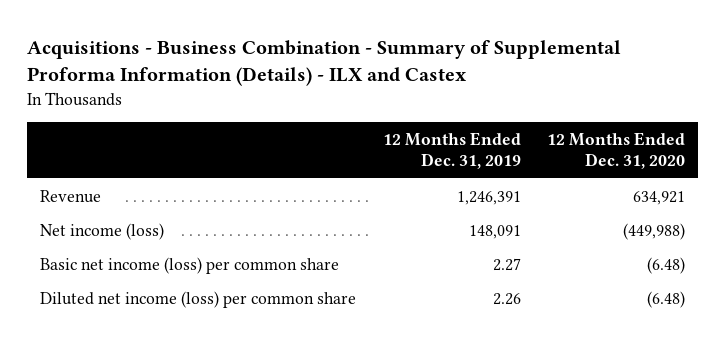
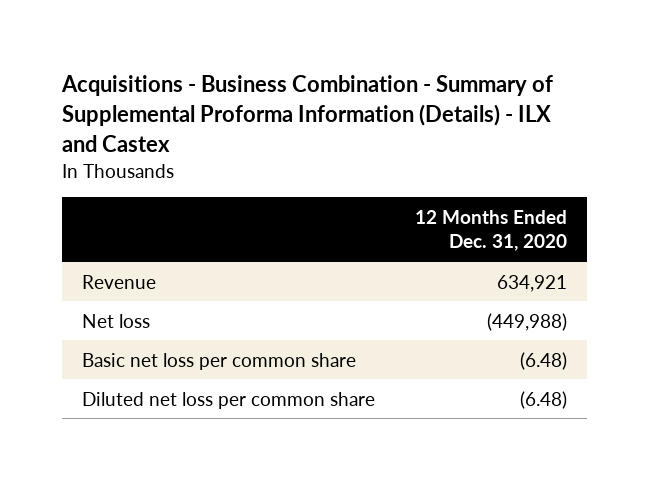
[382,132,521,170] 12 Months Ended Dec. 31, 2019 -> none
[39,222,164,240] Net income (loss) -> [82,313,151,328] Net loss
[39,256,339,274] Basic net income (loss) per common share -> [82,352,357,370] Basic net loss per common share
[39,290,356,308] Diluted net income (loss) per common share -> [82,391,376,409] Diluted net loss per common share

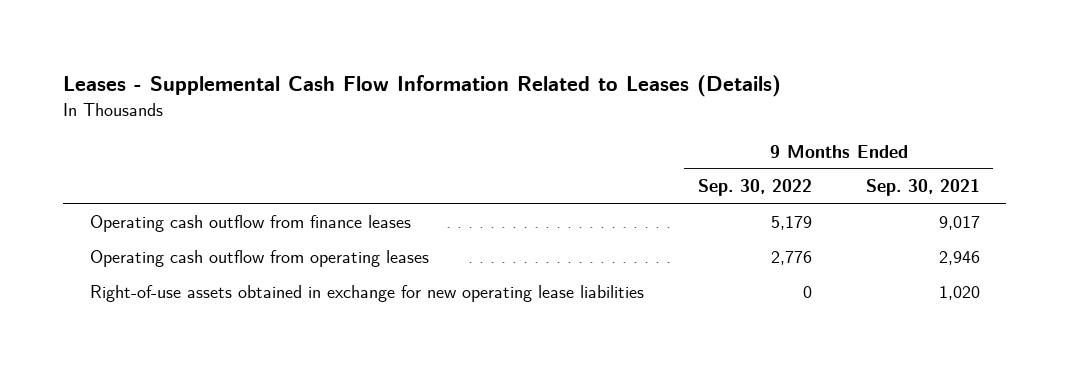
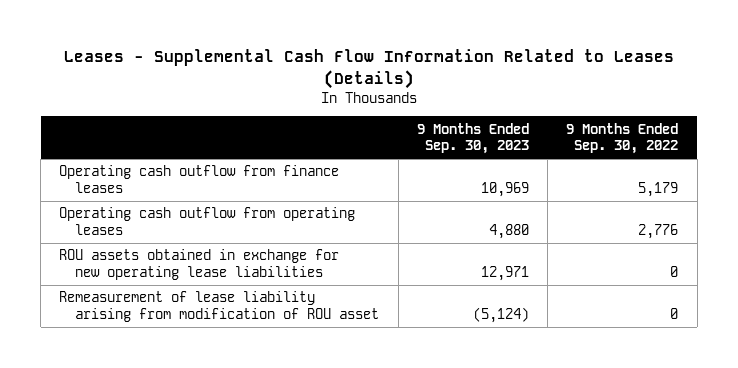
[865,179,980,197] Sep. 30, 2021 -> none
none -> [416,122,529,155] 9 Months Ended Sep. 30, 2023
[90,284,645,302] Right-of-use assets obtained in exchange for new operating lease liabilities -> [59,249,340,280] ROU assets obtained in exchange for new operating lease liabilities
none -> [59,291,380,322] Remeasurement of lease liability arising from modification of ROU asset

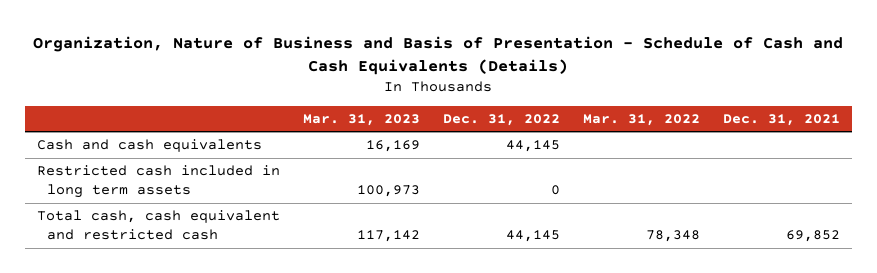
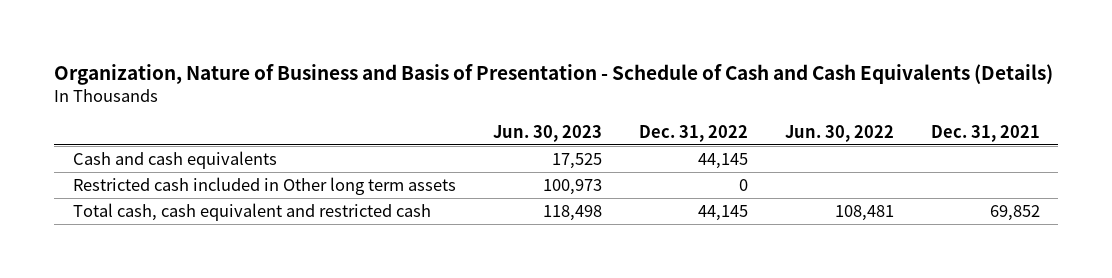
[302,113,420,126] Mar. 31, 2023 -> none
[582,113,700,126] Mar. 31, 2022 -> none
none -> [492,124,602,142] Jun. 30, 2023
none -> [784,124,894,142] Jun. 30, 2022
[36,165,280,199] Restricted cash included in long term assets -> [72,176,456,195] Restricted cash included in Other long term assets

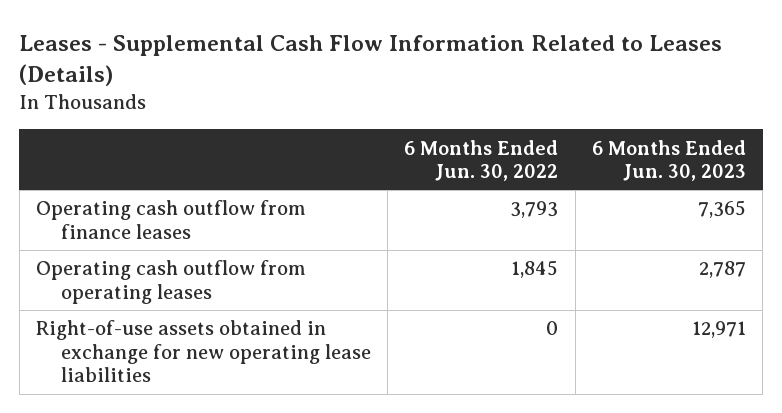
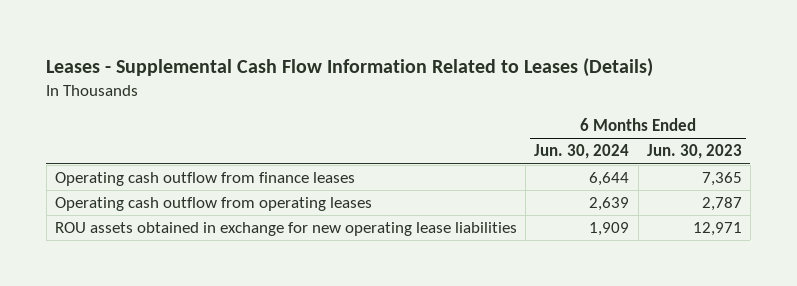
[404,139,559,181] 6 Months Ended Jun. 30, 2022 -> none
none -> [534,144,630,160] Jun. 30, 2024
[36,320,372,383] Right-of-use assets obtained in exchange for new operating lease liabilities -> [54,222,517,237] ROU assets obtained in exchange for new operating lease liabilities

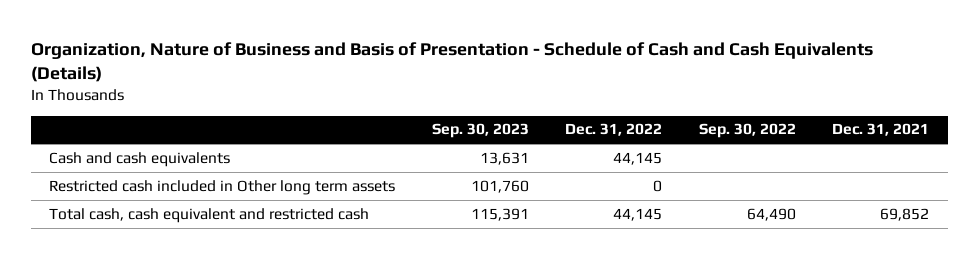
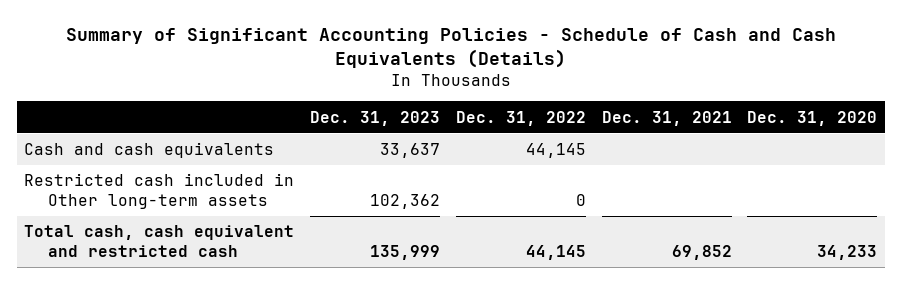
[31,42,874,83] Organization, Nature of Business and Basis of Presentation - Schedule of Cash and Cash Equivalents (Details) -> [65,27,836,68] Summary of Significant Accounting Policies - Schedule of Cash and Cash Equivalents (Details)
[431,123,529,139] Sep. 30, 2023 -> none
[698,123,796,139] Sep. 30, 2022 -> none
none -> [310,110,441,126] Dec. 31, 2023
none -> [747,110,878,126] Dec. 31, 2020
[49,179,396,195] Restricted cash included in Other long term assets -> [24,173,295,210] Restricted cash included in Other long-term assets

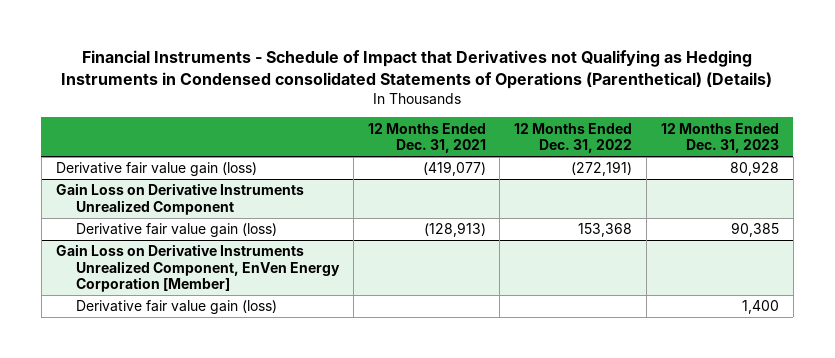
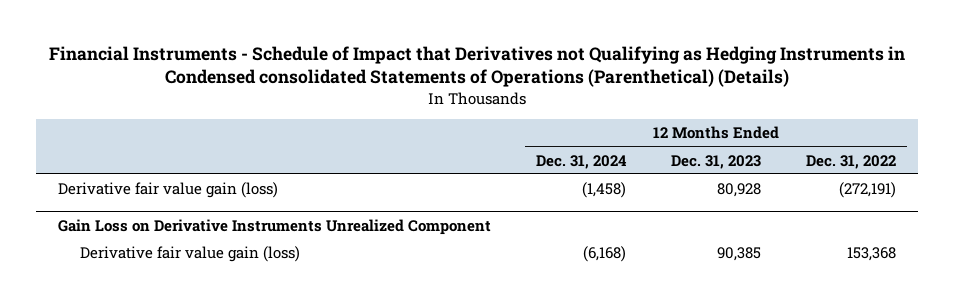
[367,122,486,154] 12 Months Ended Dec. 31, 2021 -> none
none -> [536,154,628,169] Dec. 31, 2024
[55,244,340,292] Gain Loss on Derivative Instruments Unrealized Component, EnVen Energy Corporation [Member] -> none
[75,300,277,315] Derivative fair value gain (loss) -> none

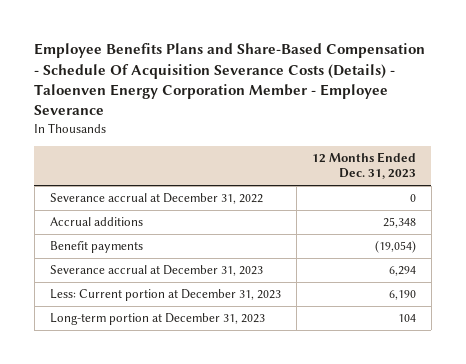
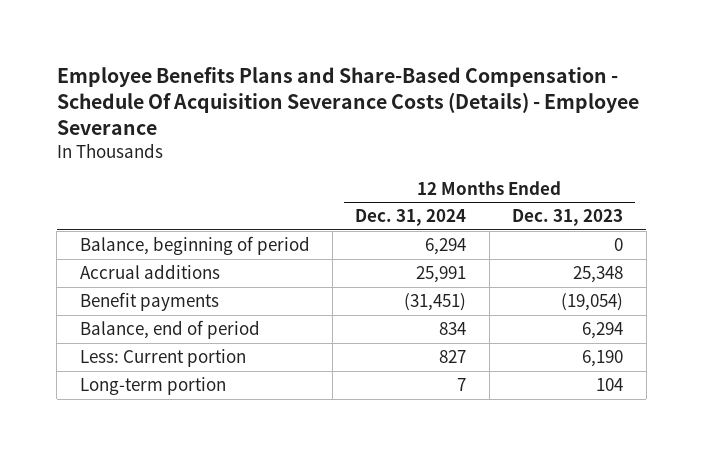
[34,43,426,116] Employee Benefits Plans and Share-Based Compensation - Schedule Of Acquisition Severance Costs (Details) - Taloenven Energy Corporation Member - Employee Severance -> [56,66,639,136] Employee Benefits Plans and Share-Based Compensation - Schedule Of Acquisition Severance Costs (Details) - Employee Severance
none -> [355,209,467,227] Dec. 31, 2024
[49,193,263,205] Severance accrual at December 31, 2022 -> [79,235,310,255] Balance, beginning of period
[49,265,263,277] Severance accrual at December 31, 2023 -> [79,319,260,339] Balance, end of period
[49,289,281,302] Less: Current portion at December 31, 2023 -> [79,348,246,367] Less: Current portion
[49,313,265,326] Long-term portion at December 31, 2023 -> [79,376,226,395] Long-term portion

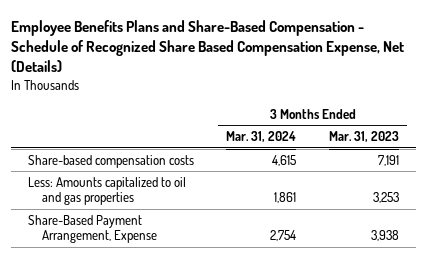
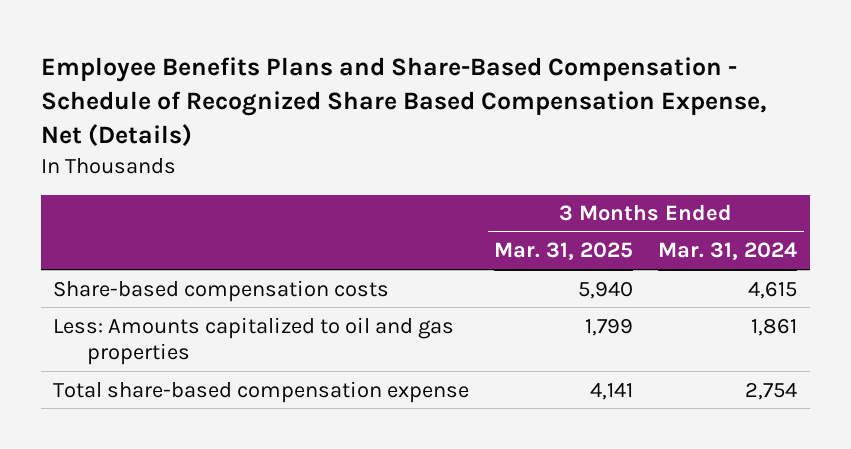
[329,131,400,143] Mar. 31, 2023 -> none
none -> [494,242,634,261] Mar. 31, 2025
[27,214,157,244] Share-Based Payment Arrangement, Expense -> [53,380,470,403] Total share-based compensation expense

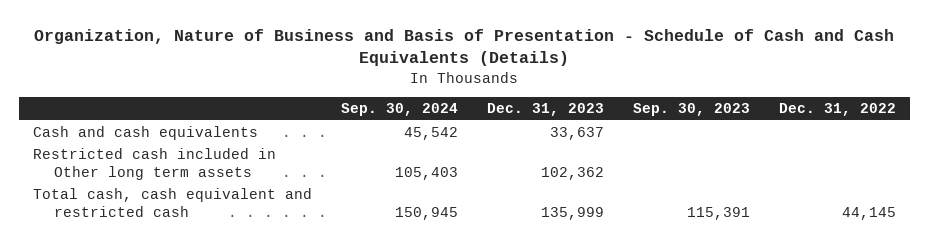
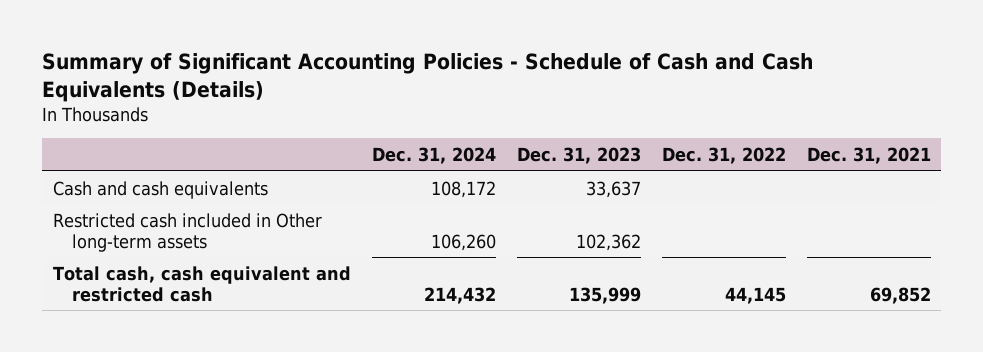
[34,29,895,67] Organization, Nature of Business and Basis of Presentation - Schedule of Cash and Cash Equivalents (Details) -> [42,53,814,102] Summary of Significant Accounting Policies - Schedule of Cash and Cash Equivalents (Details)
[340,103,458,117] Sep. 30, 2024 -> none
[632,103,750,117] Sep. 30, 2023 -> none
none -> [371,147,496,165] Dec. 31, 2024
none -> [806,147,931,165] Dec. 31, 2021
[33,147,277,180] Restricted cash included in Other long term assets -> [52,212,322,252] Restricted cash included in Other long-term assets

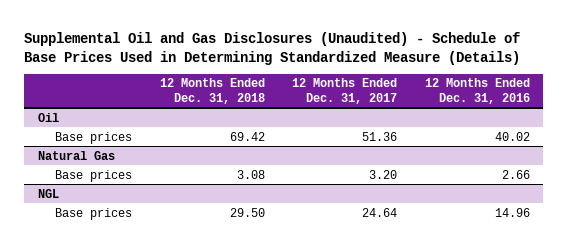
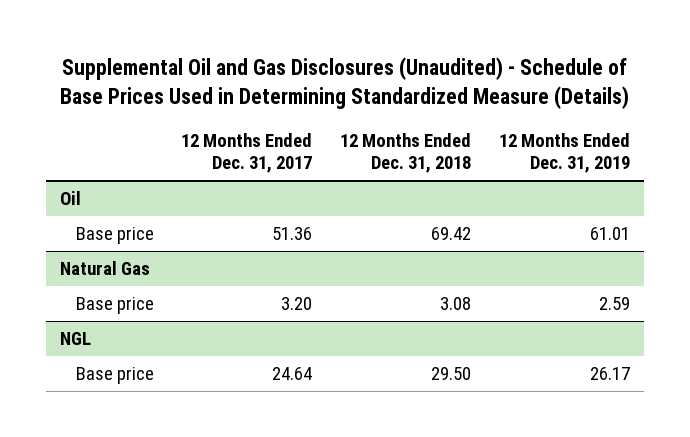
[424,78,530,104] 12 Months Ended Dec. 31, 2016 -> none
none -> [499,132,631,174] 12 Months Ended Dec. 31, 2019
[55,131,133,144] Base prices -> [75,227,154,245] Base price
[55,169,133,182] Base prices -> [75,297,154,315] Base price
[55,207,133,220] Base prices -> [75,367,154,385] Base price

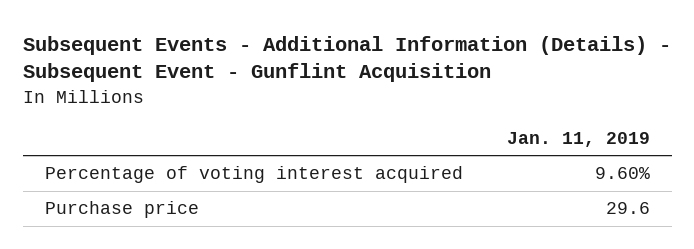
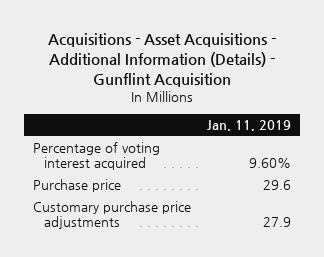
[22,35,671,83] Subsequent Events - Additional Information (Details) - Subsequent Event - Gunflint Acquisition -> [48,33,277,87] Acquisitions - Asset Acquisitions - Additional Information (Details) - Gunflint Acquisition
none -> [32,201,191,230] Customary purchase price adjustments

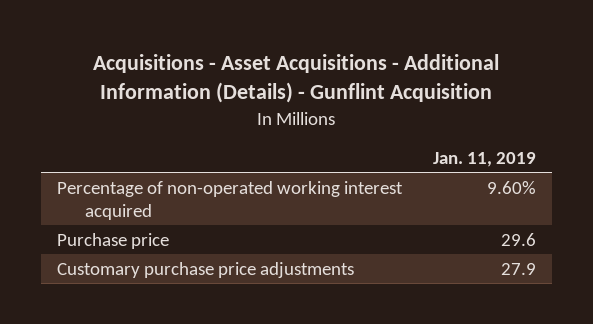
[32,142,160,171] Percentage of voting interest acquired -> [56,180,403,220] Percentage of non-operated working interest acquired

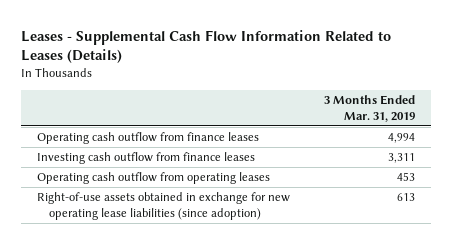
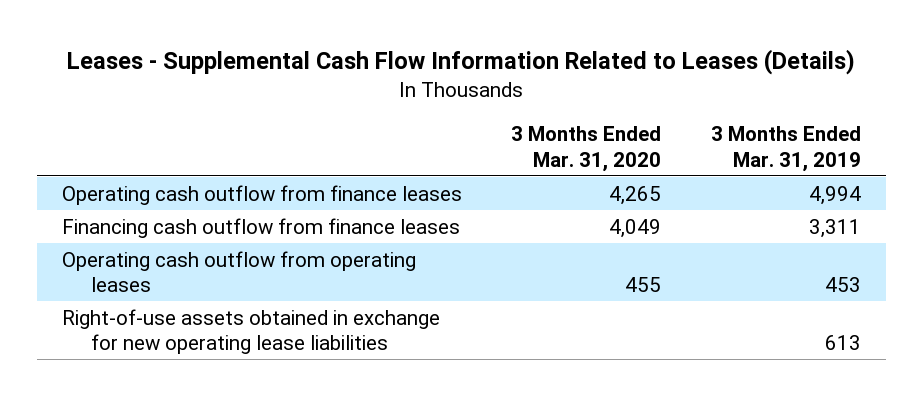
none -> [511,125,662,172] 3 Months Ended Mar. 31, 2020
[37,152,256,165] Investing cash outflow from finance leases -> [61,217,460,238] Financing cash outflow from finance leases
[37,192,291,220] Right-of-use assets obtained in exchange for new operating lease liabilities (since adoption) -> [61,308,440,355] Right-of-use assets obtained in exchange for new operating lease liabilities

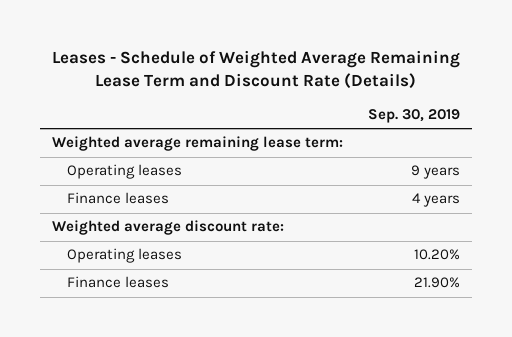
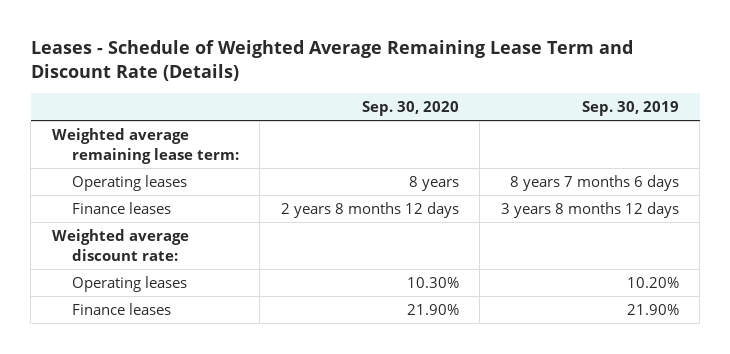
none -> [361,100,459,116] Sep. 30, 2020
[410,165,460,180] 9 years -> [509,175,679,192] 8 years 7 months 6 days
[411,193,460,208] 4 years -> [500,202,679,219] 3 years 8 months 12 days

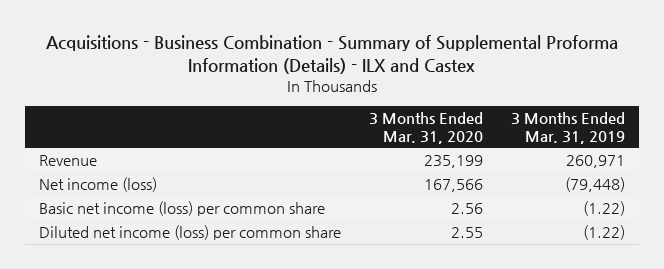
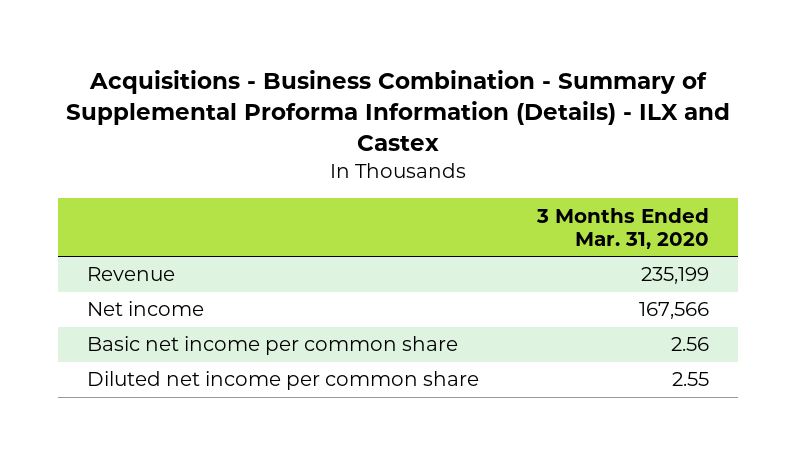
[511,112,626,144] 3 Months Ended Mar. 31, 2019 -> none
[39,177,158,193] Net income (loss) -> [86,301,204,317] Net income
[39,201,326,217] Basic net income (loss) per common share -> [86,336,458,356] Basic net income per common share
[39,225,342,241] Diluted net income (loss) per common share -> [86,371,479,391] Diluted net income per common share

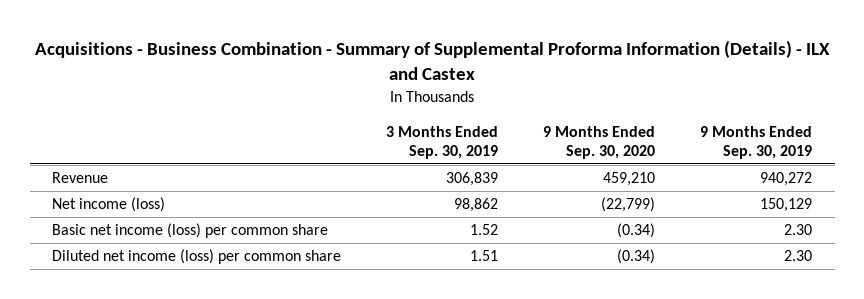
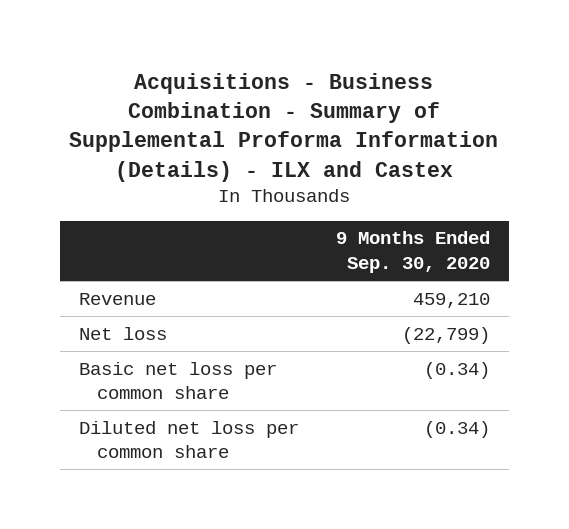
[386,125,499,159] 3 Months Ended Sep. 30, 2019 -> none
[700,125,813,159] 9 Months Ended Sep. 30, 2019 -> none
[52,197,166,213] Net income (loss) -> [78,326,167,340] Net loss
[52,223,329,239] Basic net income (loss) per common share -> [78,361,277,400] Basic net loss per common share
[52,249,342,265] Diluted net income (loss) per common share -> [78,420,299,459] Diluted net loss per common share

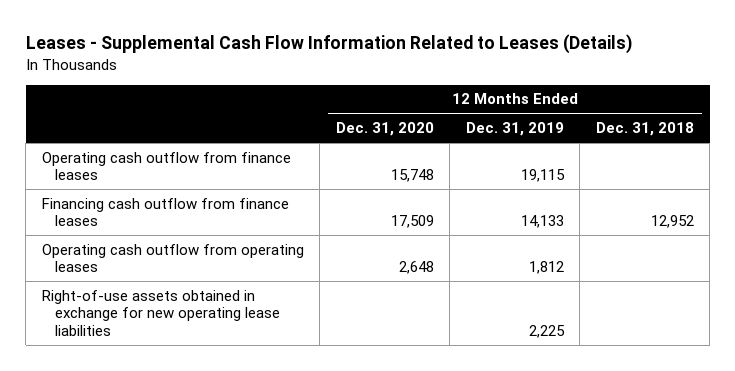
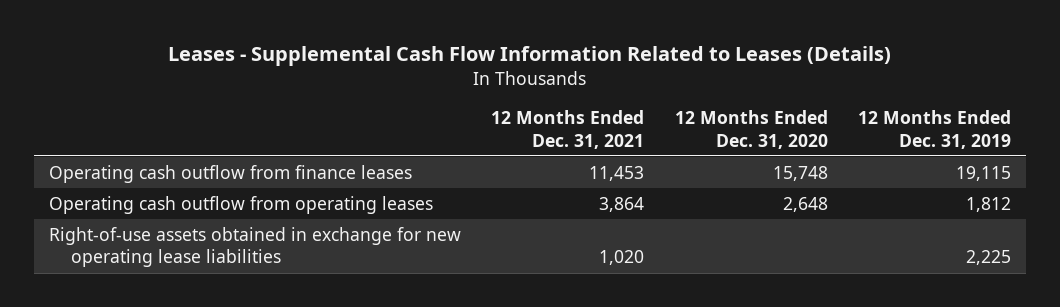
[595,122,694,137] Dec. 31, 2018 -> none
none -> [491,109,645,149] 12 Months Ended Dec. 31, 2021
[41,197,289,227] Financing cash outflow from finance leases -> none

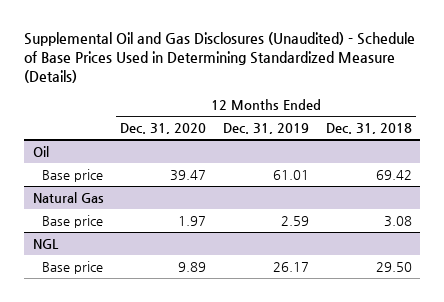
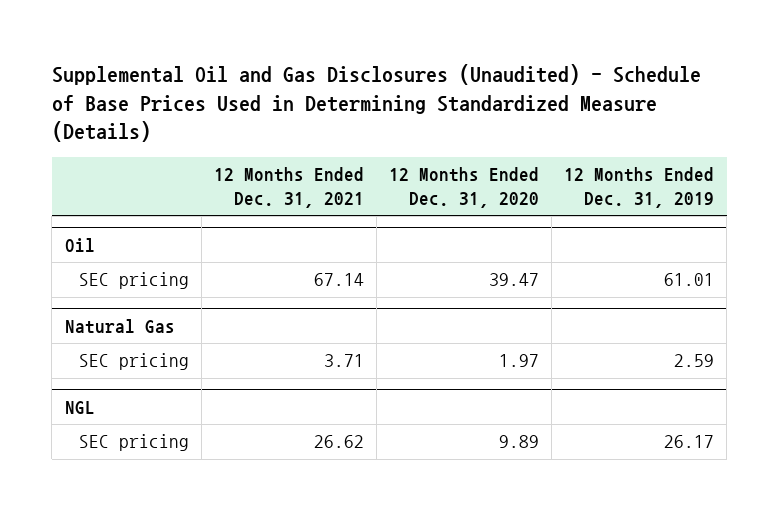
[325,123,412,135] Dec. 31, 2018 -> none
none -> [213,167,364,208] 12 Months Ended Dec. 31, 2021
[42,168,104,182] Base price -> [78,272,189,290] SEC pricing
[42,214,104,228] Base price -> [78,353,189,371] SEC pricing
[42,260,104,274] Base price -> [78,434,189,452] SEC pricing

